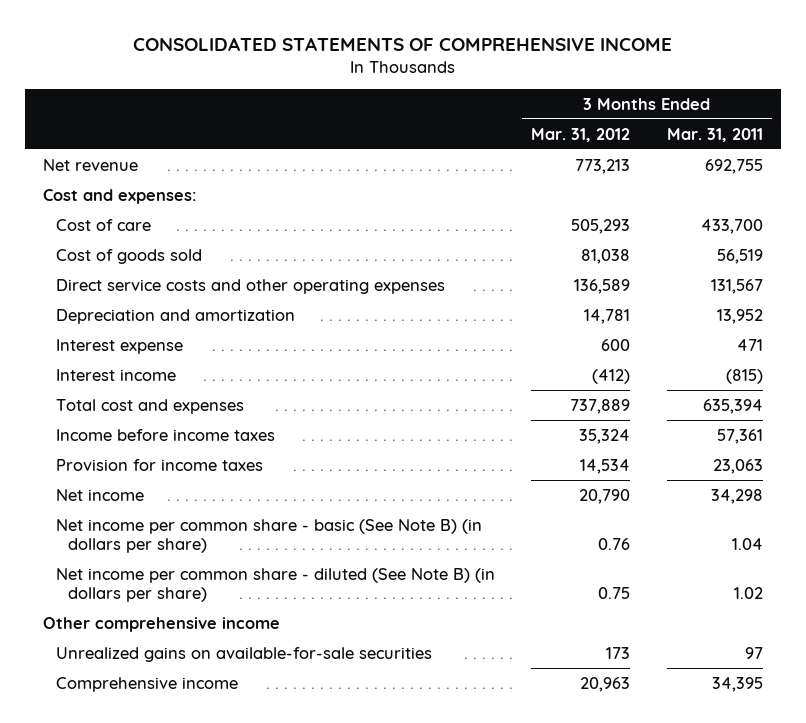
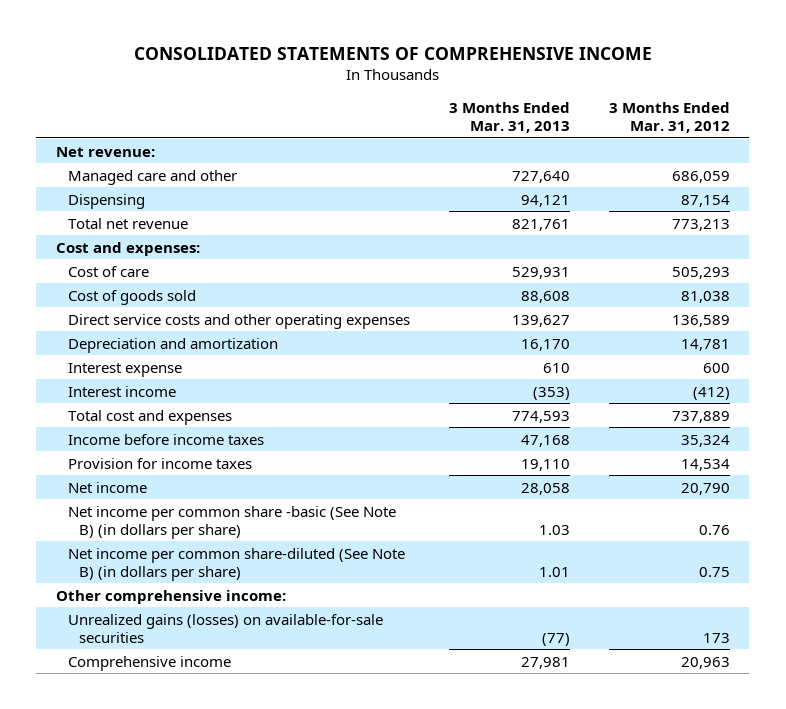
[666,127,763,142] Mar. 31, 2011 -> none
none -> [448,102,570,134] 3 Months Ended Mar. 31, 2013
none -> [56,146,156,157] Net revenue:
none -> [67,169,237,185] Managed care and other
none -> [67,193,145,209] Dispensing
[43,158,139,171] Net revenue -> [67,217,188,229] Total net revenue
[55,518,482,553] Net income per common share - basic (See Note B) (in dollars per share) -> [67,505,396,539] Net income per common share -basic (See Note B) (in dollars per share)
[55,567,495,602] Net income per common share - diluted (See Note B) (in dollars per share) -> [67,547,405,581] Net income per common share-diluted (See Note B) (in dollars per share)
[43,616,281,632] Other comprehensive income -> [56,589,287,604] Other comprehensive income:
[55,646,432,662] Unrealized gains on available-for-sale securities -> [67,613,383,643] Unrealized gains (losses) on available-for-sale securities

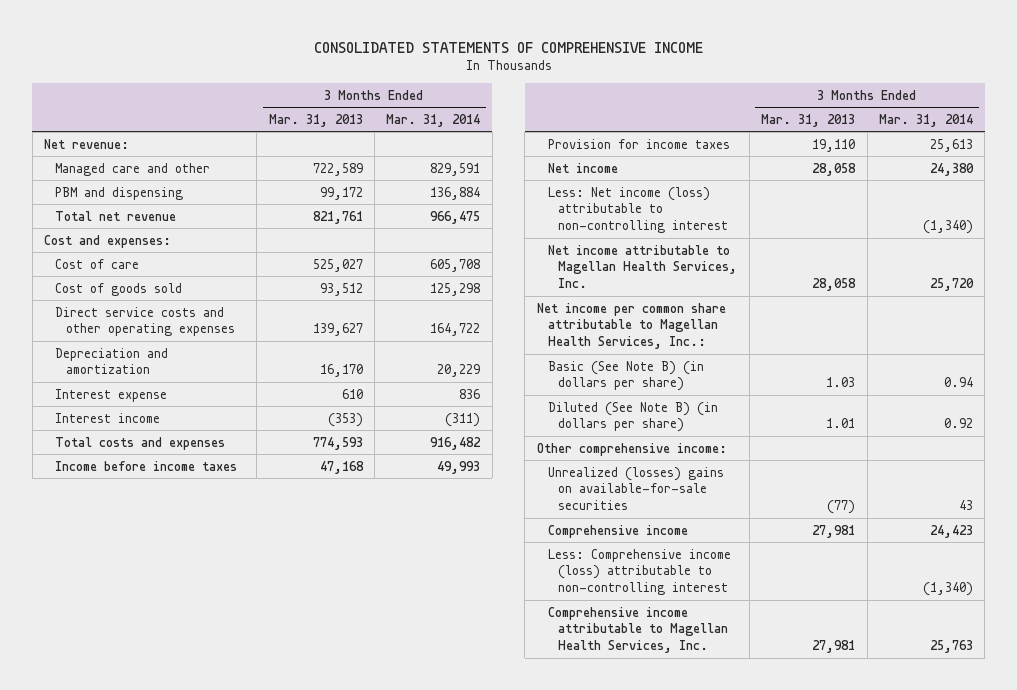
[608,102,730,134] 3 Months Ended Mar. 31, 2012 -> none
none -> [386,113,481,127] Mar. 31, 2014
[67,193,145,209] Dispensing -> none
[511,170,570,183] 727,640 -> [312,162,363,176] 722,589
none -> [55,186,184,200] PBM and dispensing
[511,266,570,279] 529,931 -> [312,258,363,272] 525,027
[520,290,570,303] 88,608 -> [319,282,363,296] 93,512
[67,409,232,425] Total cost and expenses -> [55,436,226,450] Total costs and expenses
none -> [547,186,729,234] Less: Net income (loss) attributable to non-controlling interest
none -> [547,244,738,289] Net income attributable to Magellan Health Services, Inc.
none -> [536,302,726,350] Net income per common share attributable to Magellan Health Services, Inc.:
[67,505,396,539] Net income per common share -basic (See Note B) (in dollars per share) -> [547,360,704,392] Basic (See Note B) (in dollars per share)
[67,547,405,581] Net income per common share-diluted (See Note B) (in dollars per share) -> [547,401,718,433] Diluted (See Note B) (in dollars per share)
[67,613,383,643] Unrealized gains (losses) on available-for-sale securities -> [547,466,724,511] Unrealized (losses) gains on available-for-sale securities
none -> [547,548,731,596] Less: Comprehensive income (loss) attributable to non-controlling interest
none -> [547,606,729,654] Comprehensive income attributable to Magellan Health Services, Inc.

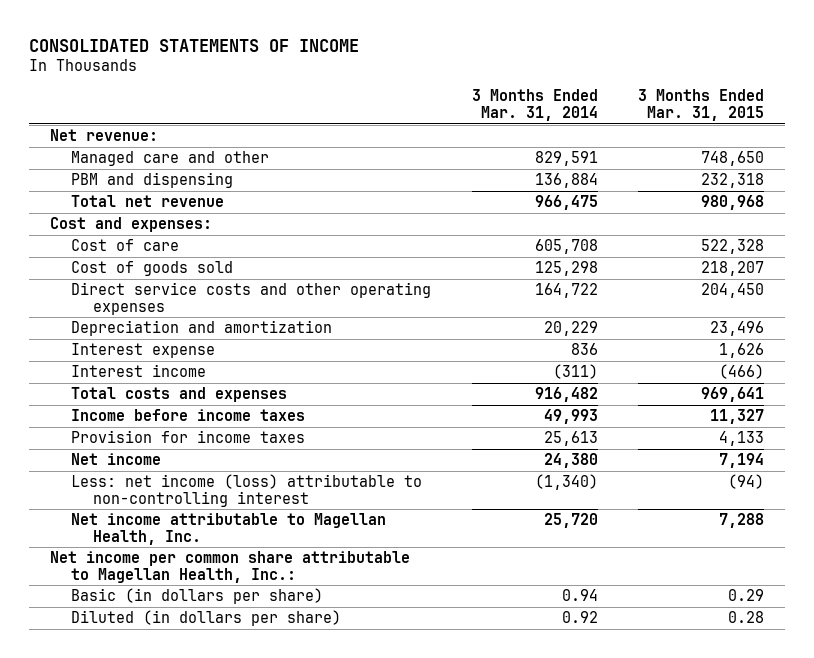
[313,41,703,53] CONSOLIDATED STATEMENTS OF COMPREHENSIVE INCOME -> [29,38,360,52] CONSOLIDATED STATEMENTS OF INCOME
[268,113,363,127] Mar. 31, 2013 -> none
none -> [638,89,765,122] 3 Months Ended Mar. 31, 2015
[536,442,727,456] Other comprehensive income: -> none
[547,466,724,511] Unrealized (losses) gains on available-for-sale securities -> none
[547,524,688,538] Comprehensive income -> none
[547,548,731,596] Less: Comprehensive income (loss) attributable to non-controlling interest -> none
[547,606,729,654] Comprehensive income attributable to Magellan Health Services, Inc. -> none
[547,186,729,234] Less: Net income (loss) attributable to non-controlling interest -> [71,474,423,507] Less: net income (loss) attributable to non-controlling interest
[547,244,738,289] Net income attributable to Magellan Health Services, Inc. -> [71,513,387,545] Net income attributable to Magellan Health, Inc.
[536,302,726,350] Net income per common share attributable to Magellan Health Services, Inc.: -> [49,551,410,583] Net income per common share attributable to Magellan Health, Inc.:
[547,360,704,392] Basic (See Note B) (in dollars per share) -> [71,588,324,605] Basic (in dollars per share)
[547,401,718,433] Diluted (See Note B) (in dollars per share) -> [71,610,342,627] Diluted (in dollars per share)

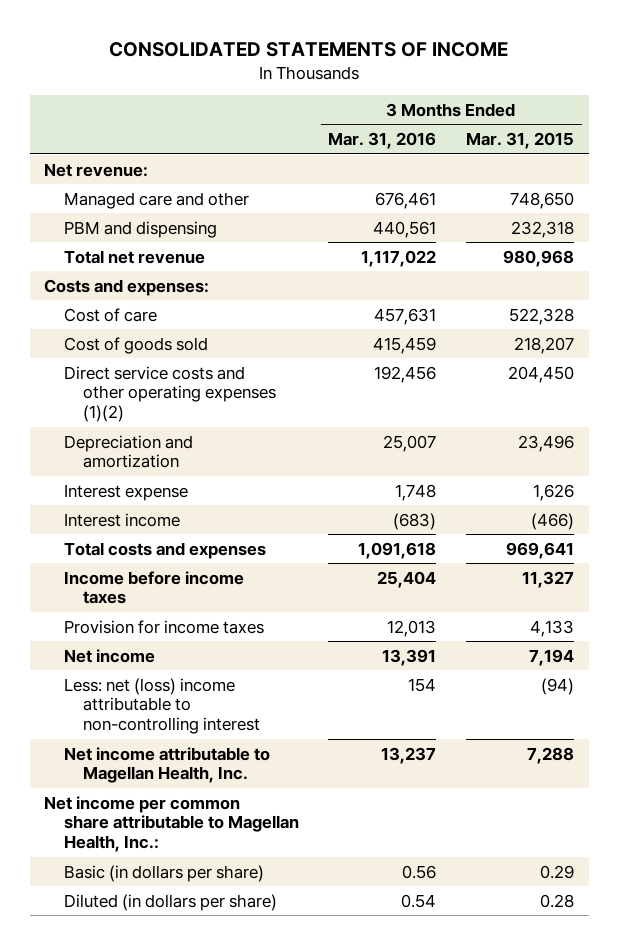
[471,89,598,122] 3 Months Ended Mar. 31, 2014 -> none
none -> [328,132,437,150] Mar. 31, 2016
[49,217,212,233] Cost and expenses: -> [44,278,210,296] Costs and expenses:
[71,282,432,315] Direct service costs and other operating expenses -> [63,365,276,423] Direct service costs and other operating expenses (1)(2)
[71,474,423,507] Less: net income (loss) attributable to non-controlling interest -> [63,677,260,735] Less: net (loss) income attributable to non-controlling interest

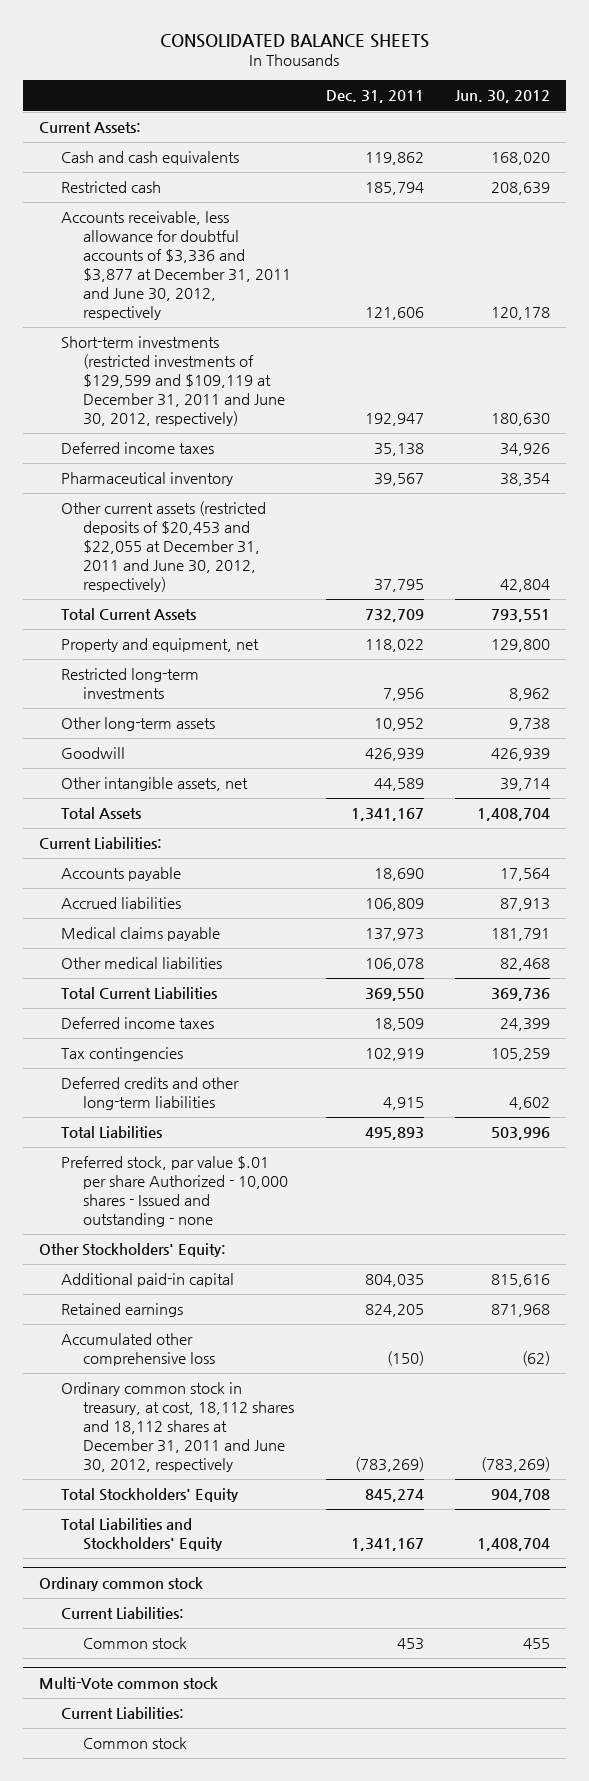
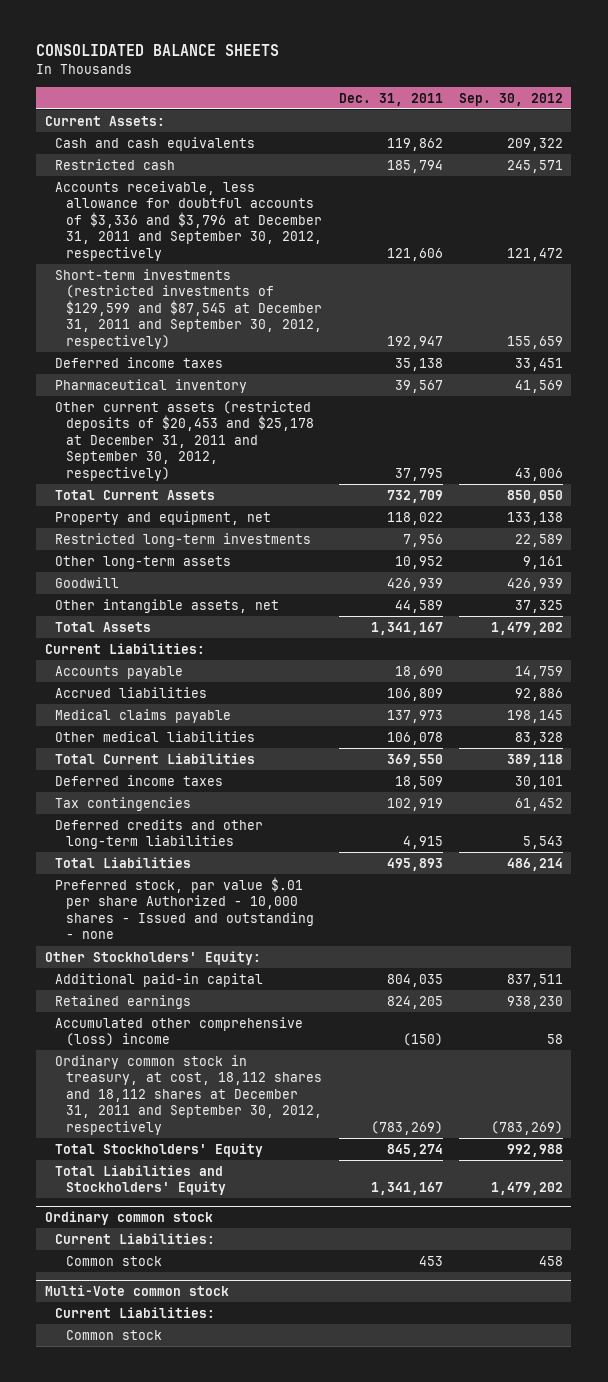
[455,90,551,104] Jun. 30, 2012 -> none
none -> [459,92,564,106] Sep. 30, 2012
[61,211,292,320] Accounts receivable, less allowance for doubtful accounts of $3,336 and $3,877 at December 31, 2011 and June 30, 2012, respectively -> [55,180,322,261] Accounts receivable, less allowance for doubtful accounts of $3,336 and $3,796 at December 31, 2011 and September 30, 2012, respectively
[61,336,286,427] Short-term investments (restricted investments of $129,599 and $109,119 at December 31, 2011 and June 30, 2012, respectively) -> [55,268,322,349] Short-term investments (restricted investments of $129,599 and $87,545 at December 31, 2011 and September 30, 2012, respectively)
[61,501,267,593] Other current assets (restricted deposits of $20,453 and $22,055 at December 31, 2011 and June 30, 2012, respectively) -> [55,400,314,481] Other current assets (restricted deposits of $20,453 and $25,178 at December 31, 2011 and September 30, 2012, respectively)
[61,1333,216,1367] Accumulated other comprehensive loss -> [55,1016,304,1047] Accumulated other comprehensive (loss) income
[61,1382,295,1473] Ordinary common stock in treasury, at cost, 18,112 shares and 18,112 shares at December 31, 2011 and June 30, 2012, respectively -> [55,1054,322,1135] Ordinary common stock in treasury, at cost, 18,112 shares and 18,112 shares at December 31, 2011 and September 30, 2012, respectively

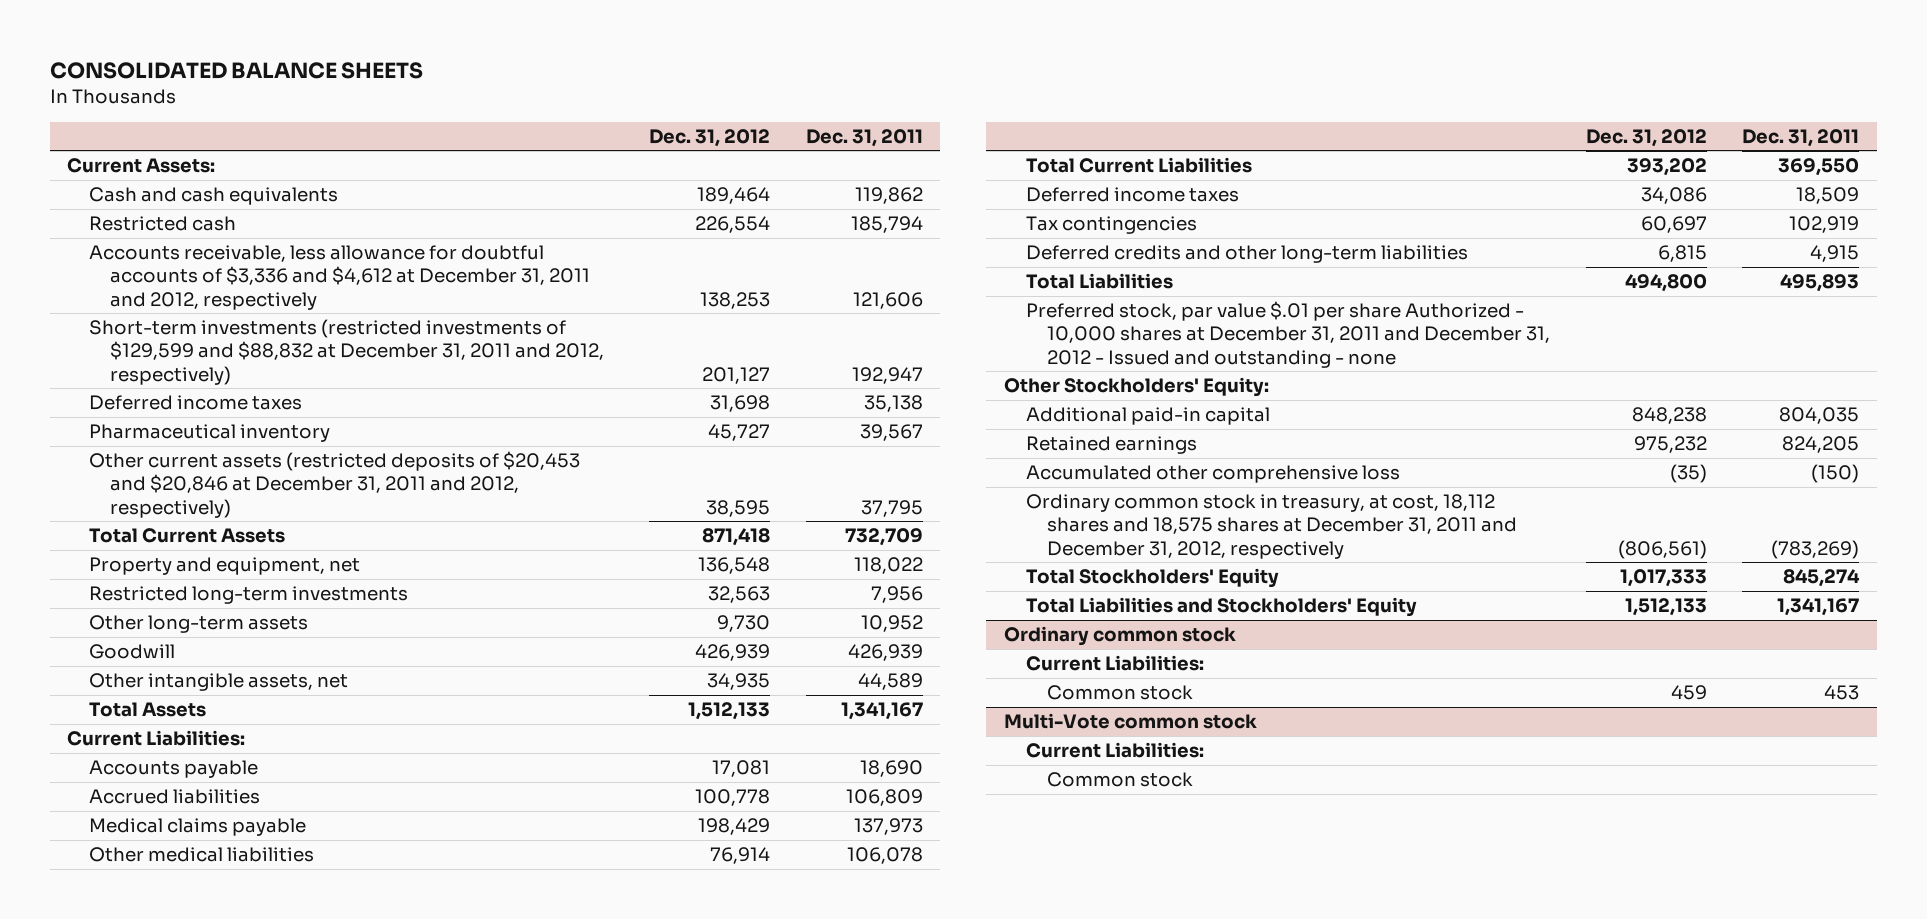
[459,92,564,106] Sep. 30, 2012 -> none
none -> [648,128,770,147] Dec. 31, 2012
[55,180,322,261] Accounts receivable, less allowance for doubtful accounts of $3,336 and $3,796 at December 31, 2011 and September 30, 2012, respectively -> [88,245,591,310] Accounts receivable, less allowance for doubtful accounts of $3,336 and $4,612 at December 31, 2011 and 2012, respectively
[55,268,322,349] Short-term investments (restricted investments of $129,599 and $87,545 at December 31, 2011 and September 30, 2012, respectively) -> [88,319,605,385] Short-term investments (restricted investments of $129,599 and $88,832 at December 31, 2011 and 2012, respectively)
[55,400,314,481] Other current assets (restricted deposits of $20,453 and $25,178 at December 31, 2011 and September 30, 2012, respectively) -> [88,451,580,518] Other current assets (restricted deposits of $20,453 and $20,846 at December 31, 2011 and 2012, respectively)
[55,876,314,940] Preferred stock, par value $.01 per share Authorized - 10,000 shares - Issued and outstanding - none -> [1025,301,1551,368] Preferred stock, par value $.01 per share Authorized - 10,000 shares at December 31, 2011 and December 31, 2012 - Issued and outstanding - none
[55,1016,304,1047] Accumulated other comprehensive (loss) income -> [1025,465,1400,484] Accumulated other comprehensive loss
[55,1054,322,1135] Ordinary common stock in treasury, at cost, 18,112 shares and 18,112 shares at December 31, 2011 and September 30, 2012, respectively -> [1025,494,1518,559] Ordinary common stock in treasury, at cost, 18,112 shares and 18,575 shares at December 31, 2011 and December 31, 2012, respectively

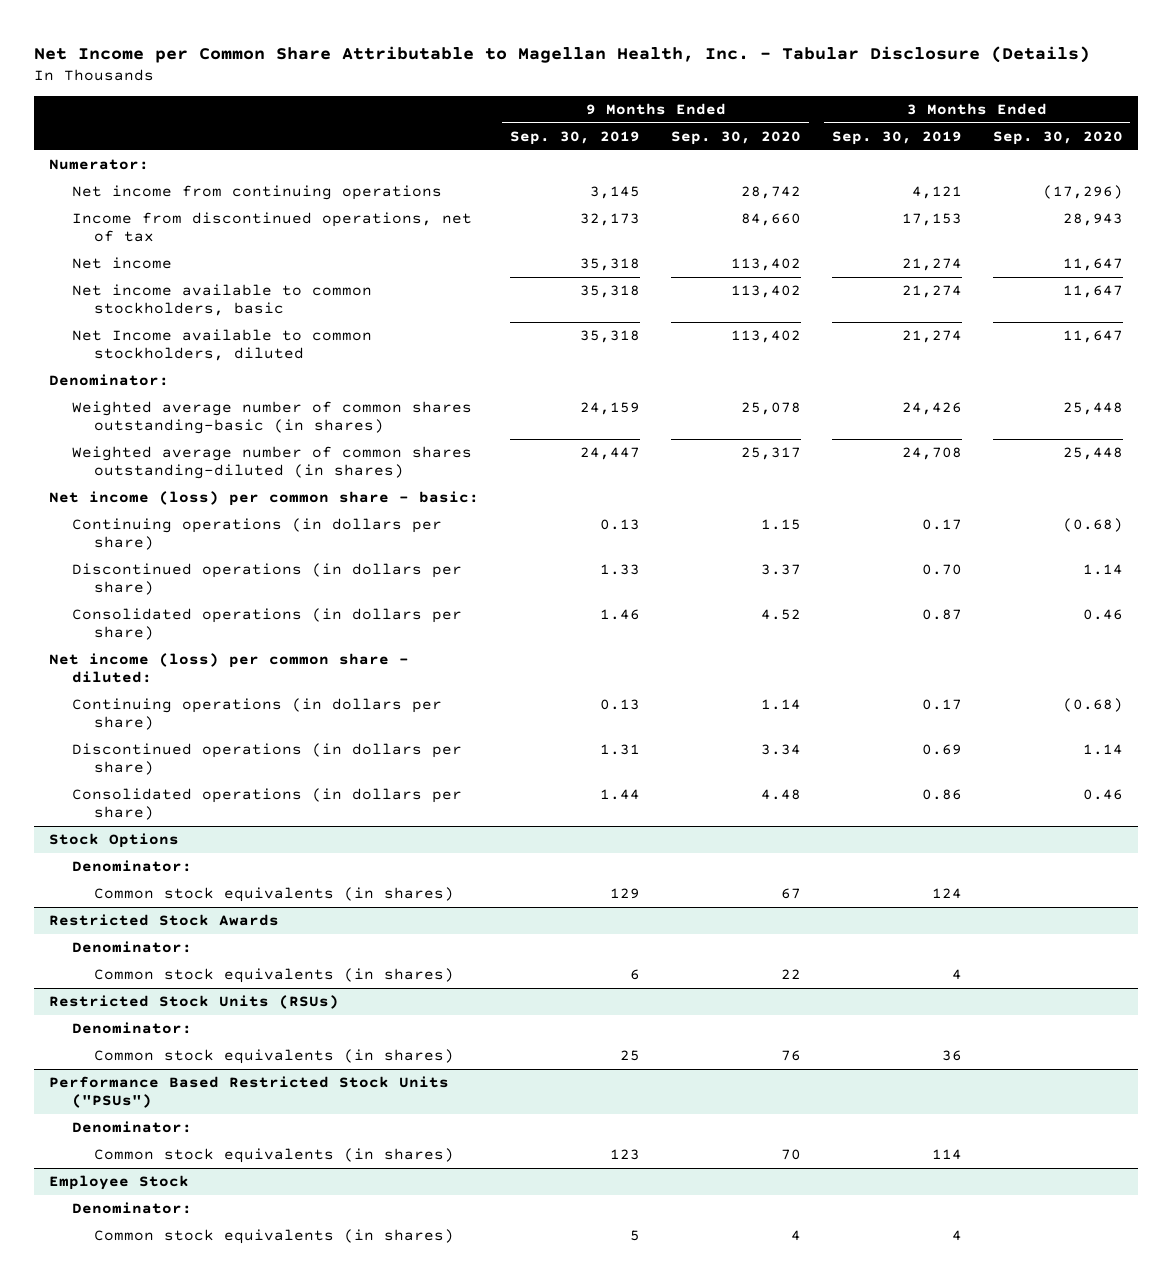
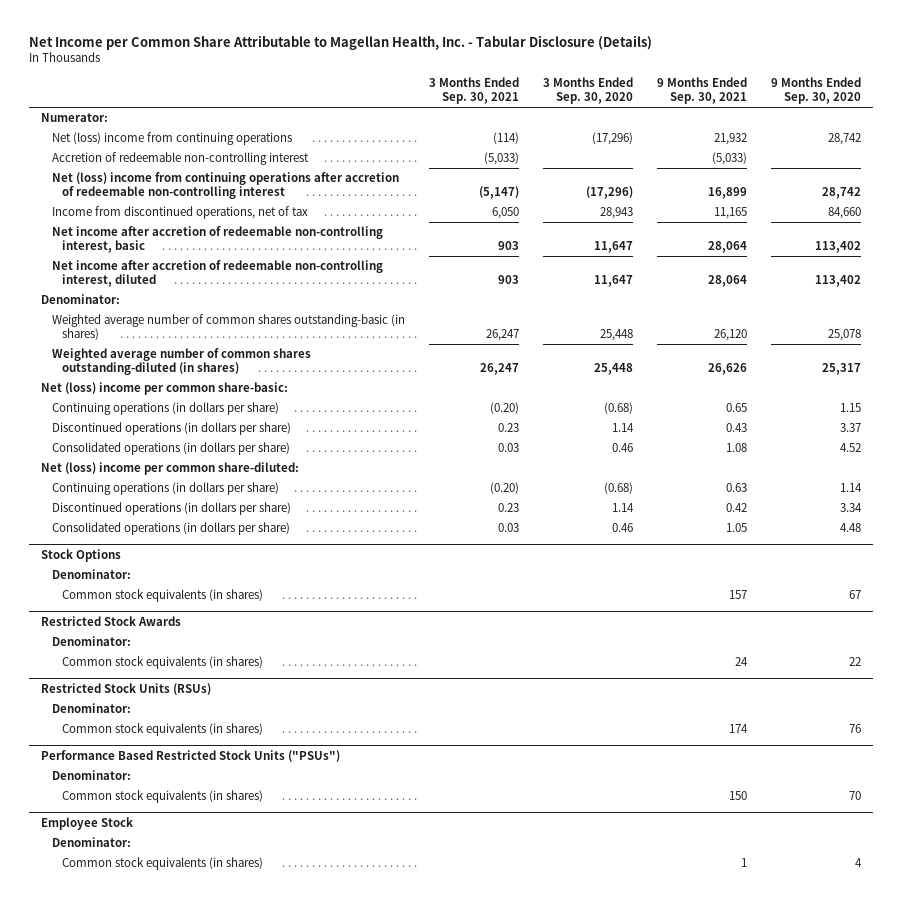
[510,131,641,146] Sep. 30, 2019 -> none
[831,131,962,146] Sep. 30, 2019 -> none
none -> [428,77,519,105] 3 Months Ended Sep. 30, 2021
none -> [657,77,748,105] 9 Months Ended Sep. 30, 2021
[71,185,442,201] Net income from continuing operations -> [51,132,292,146] Net (loss) income from continuing operations
none -> [51,152,309,166] Accretion of redeemable non-controlling interest
none -> [51,172,399,199] Net (loss) income from continuing operations after accretion of redeemable non-controlling interest
[71,257,172,270] Net income -> none
[71,284,372,317] Net income available to common stockholders, basic -> [51,226,383,253] Net income after accretion of redeemable non-controlling interest, basic
[71,329,372,362] Net Income available to common stockholders, diluted -> [51,260,383,287] Net income after accretion of redeemable non-controlling interest, diluted
[49,491,480,507] Net income (loss) per common share - basic: -> [41,382,289,396] Net (loss) income per common share-basic:
[49,653,410,684] Net income (loss) per common share - diluted: -> [41,462,300,476] Net (loss) income per common share-diluted:

